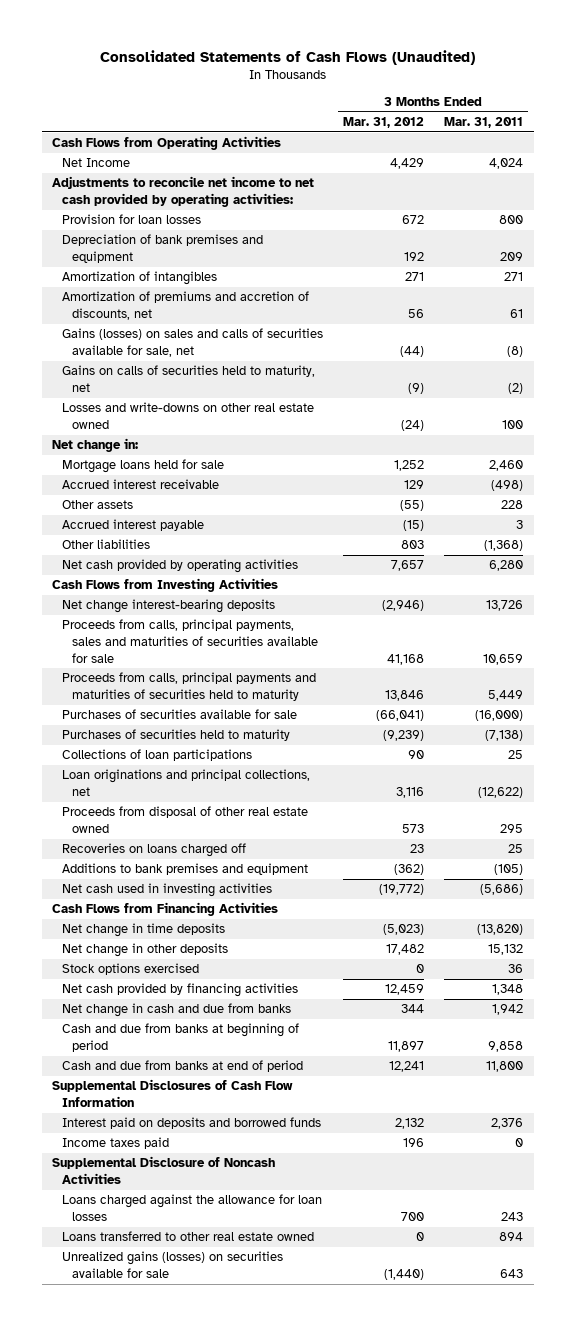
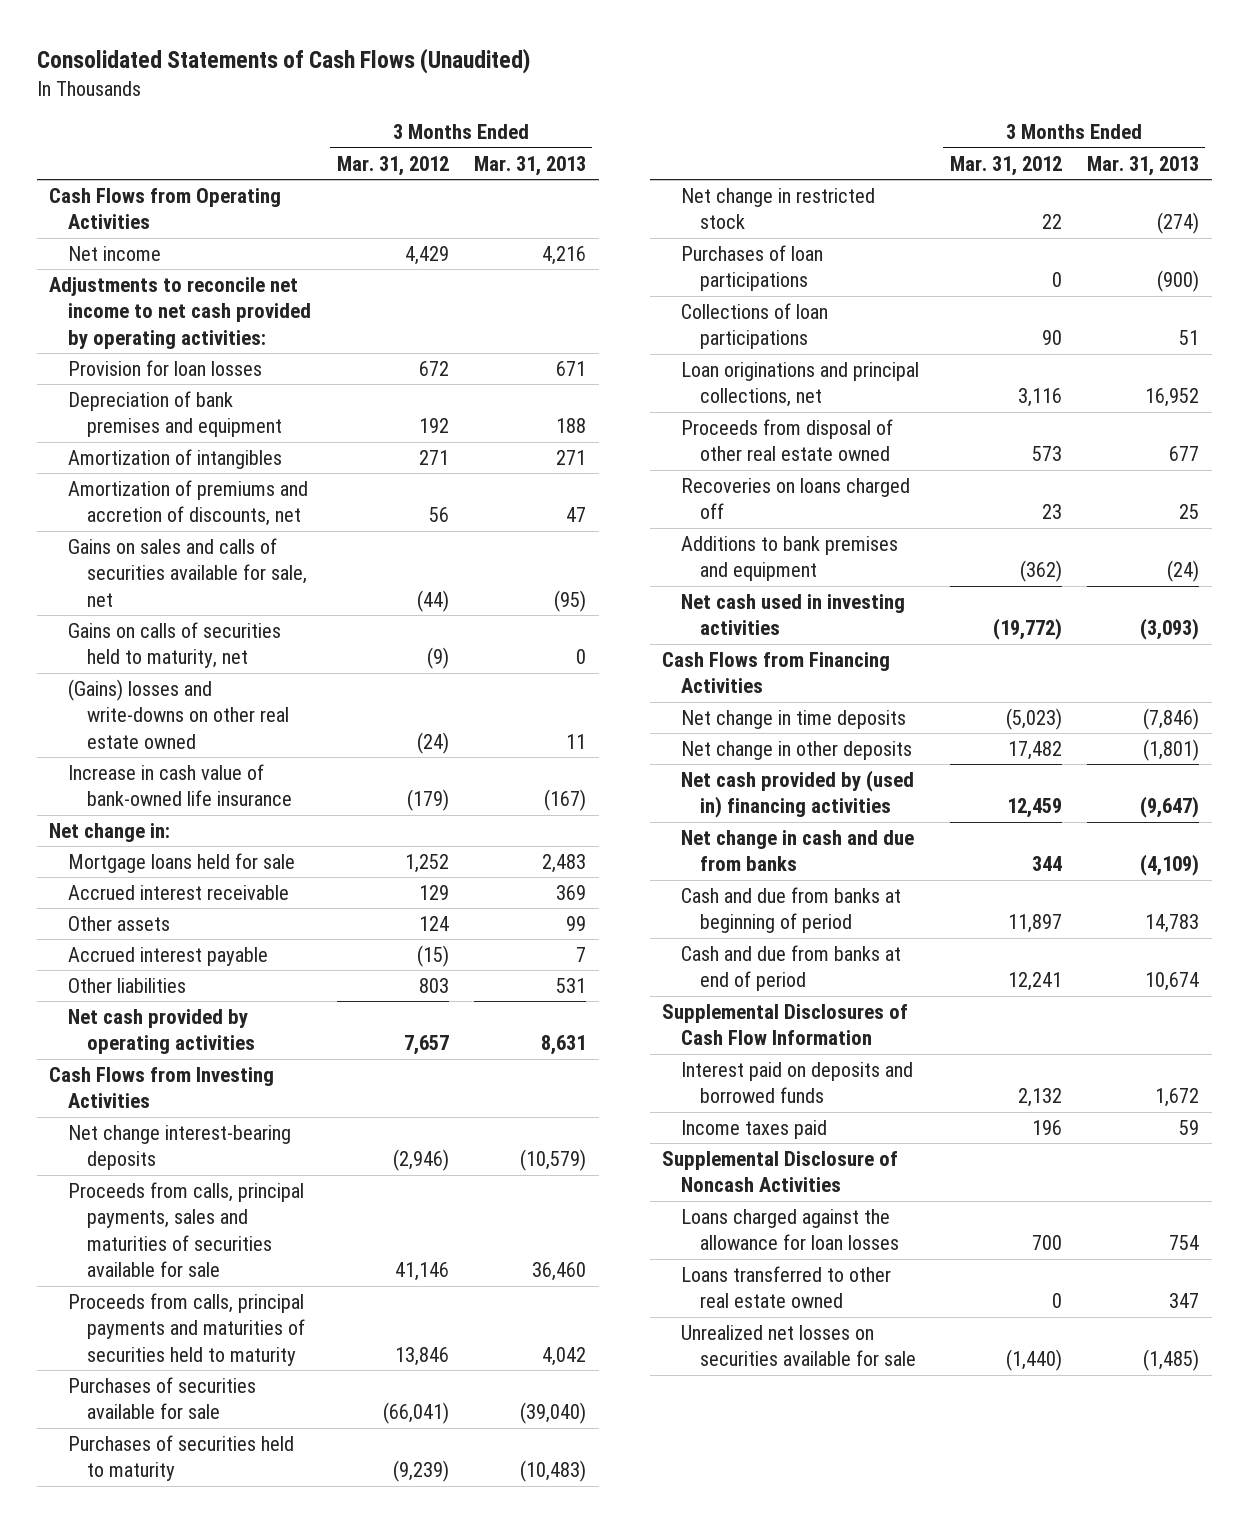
[444,117,524,129] Mar. 31, 2011 -> none
none -> [473,155,586,176] Mar. 31, 2013
[62,158,131,168] Net Income -> [68,245,162,261] Net income
[62,328,324,358] Gains (losses) on sales and calls of securities available for sale, net -> [68,537,307,607] Gains on sales and calls of securities available for sale, net
[62,402,315,430] Losses and write-downs on other real estate owned -> [68,678,289,749] (Gains) losses and write-downs on other real estate owned
none -> [68,763,292,807] Increase in cash value of bank-owned life insurance
[400,500,425,512] (55) -> [418,915,449,931] 124
[387,653,425,665] 41,168 -> [394,1262,449,1282] 41,146
none -> [681,187,876,230] Net change in restricted stock
none -> [681,244,824,292] Purchases of loan participations
[62,963,200,976] Stock options exercised -> none
[62,983,299,998] Net cash provided by financing activities -> [681,769,915,819] Net cash provided by (used in) financing activities
[62,1251,284,1279] Unrealized gains (losses) on securities available for sale -> [681,1324,917,1367] Unrealized net losses on securities available for sale

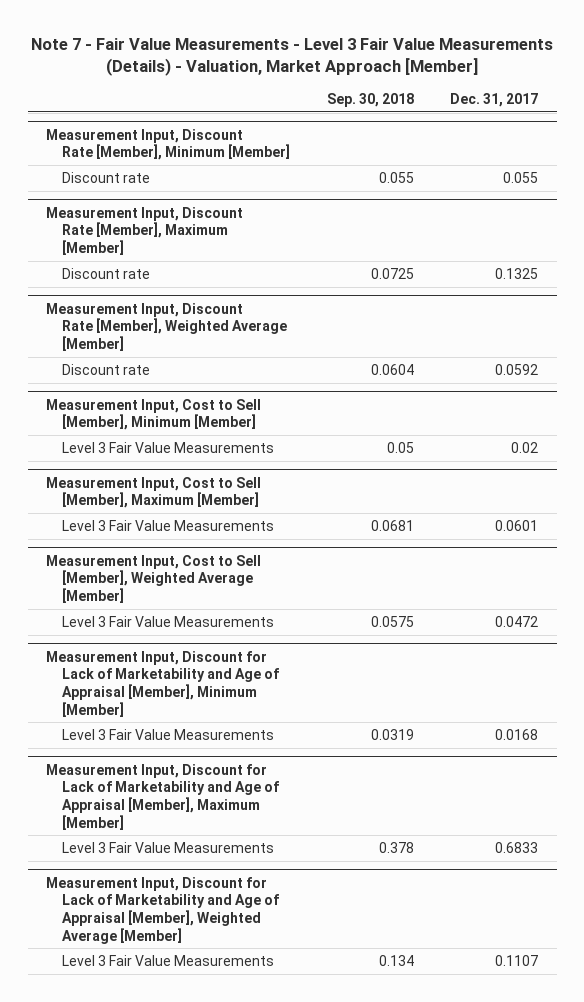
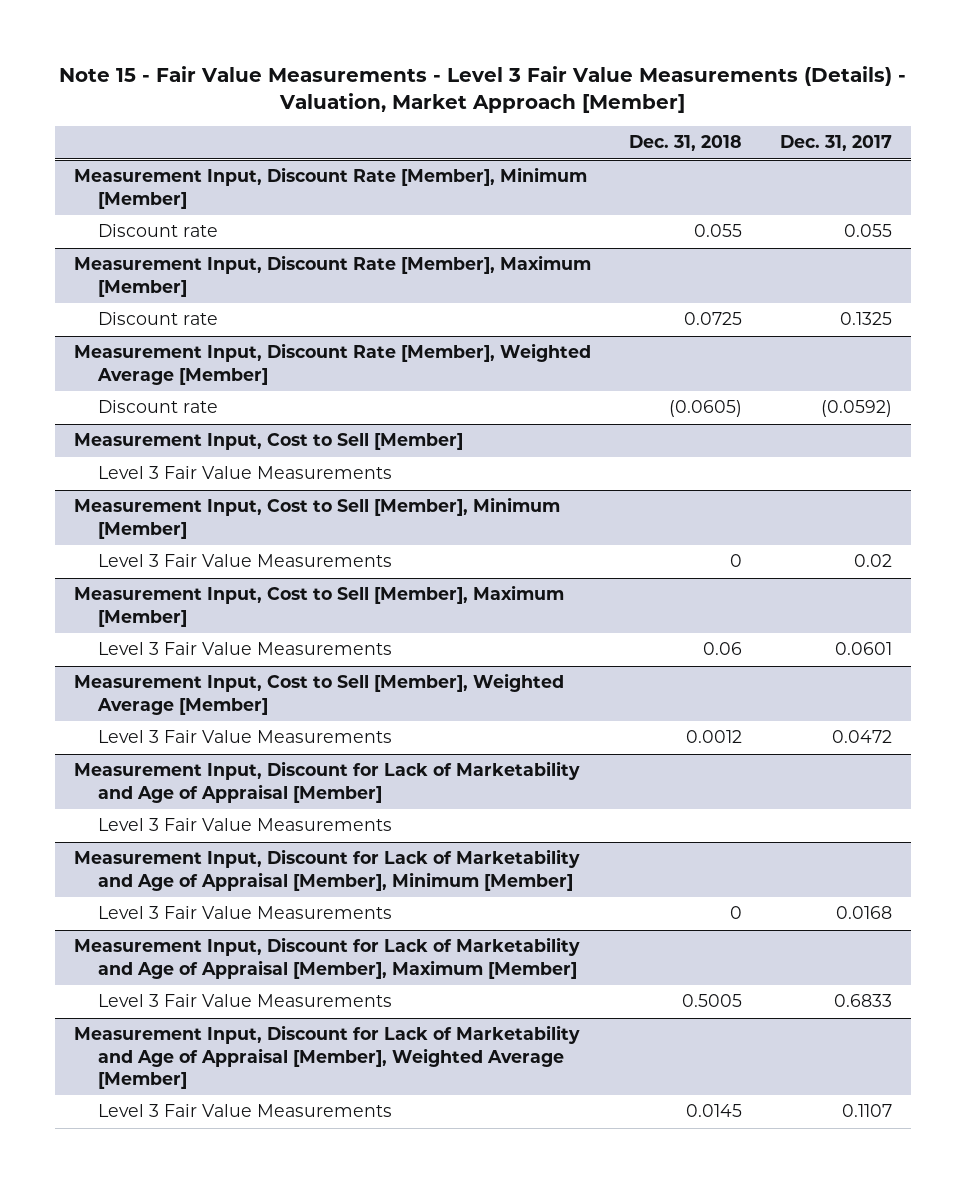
[31,37,554,76] Note 7 - Fair Value Measurements - Level 3 Fair Value Measurements (Details) - Valuation, Market Approach [Member] -> [58,65,906,113] Note 15 - Fair Value Measurements - Level 3 Fair Value Measurements (Details) - Valuation, Market Approach [Member]
[326,93,414,108] Sep. 30, 2018 -> none
none -> [628,135,742,152] Dec. 31, 2018
[495,363,539,375] 0.0592 -> [820,400,892,418] (0.0592)
none -> [73,433,463,451] Measurement Input, Cost to Sell [Member]
none -> [97,466,392,480] Level 3 Fair Value Measurements
none -> [73,761,580,803] Measurement Input, Discount for Lack of Marketability and Age of Appraisal [Member]
none -> [97,818,392,832] Level 3 Fair Value Measurements

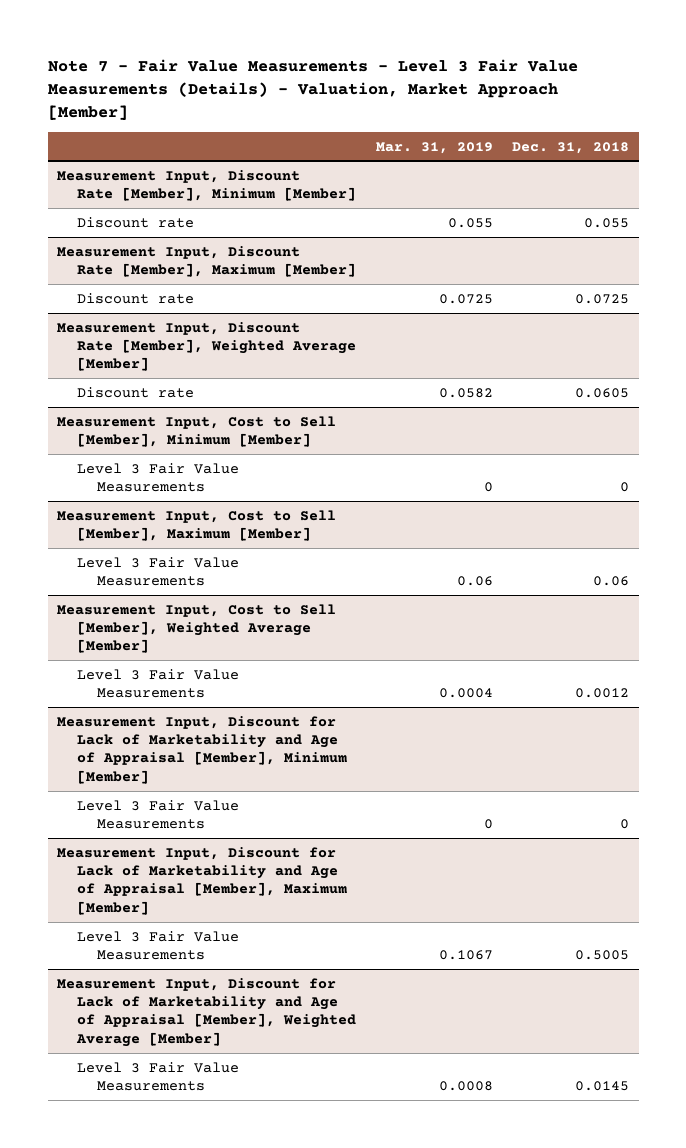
[58,65,906,113] Note 15 - Fair Value Measurements - Level 3 Fair Value Measurements (Details) - Valuation, Market Approach [Member] -> [47,58,578,121] Note 7 - Fair Value Measurements - Level 3 Fair Value Measurements (Details) - Valuation, Market Approach [Member]
[779,135,892,152] Dec. 31, 2017 -> none
none -> [375,141,493,154] Mar. 31, 2019
[73,433,463,451] Measurement Input, Cost to Sell [Member] -> none
[97,466,392,480] Level 3 Fair Value Measurements -> none
[668,400,742,418] (0.0605) -> [574,387,629,398] 0.0605
[73,761,580,803] Measurement Input, Discount for Lack of Marketability and Age of Appraisal [Member] -> none
[97,818,392,832] Level 3 Fair Value Measurements -> none

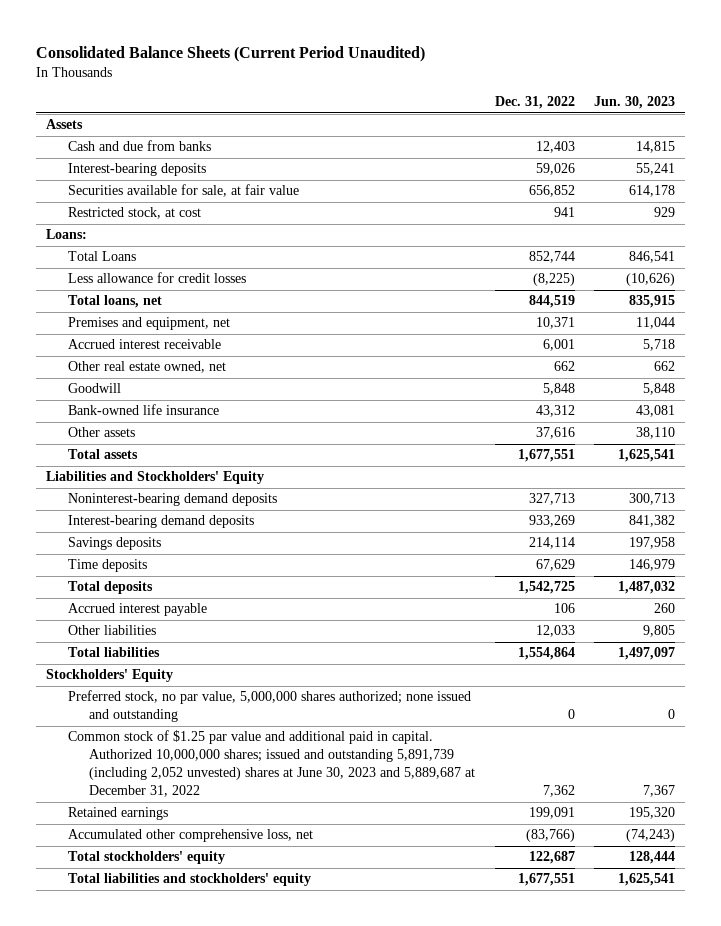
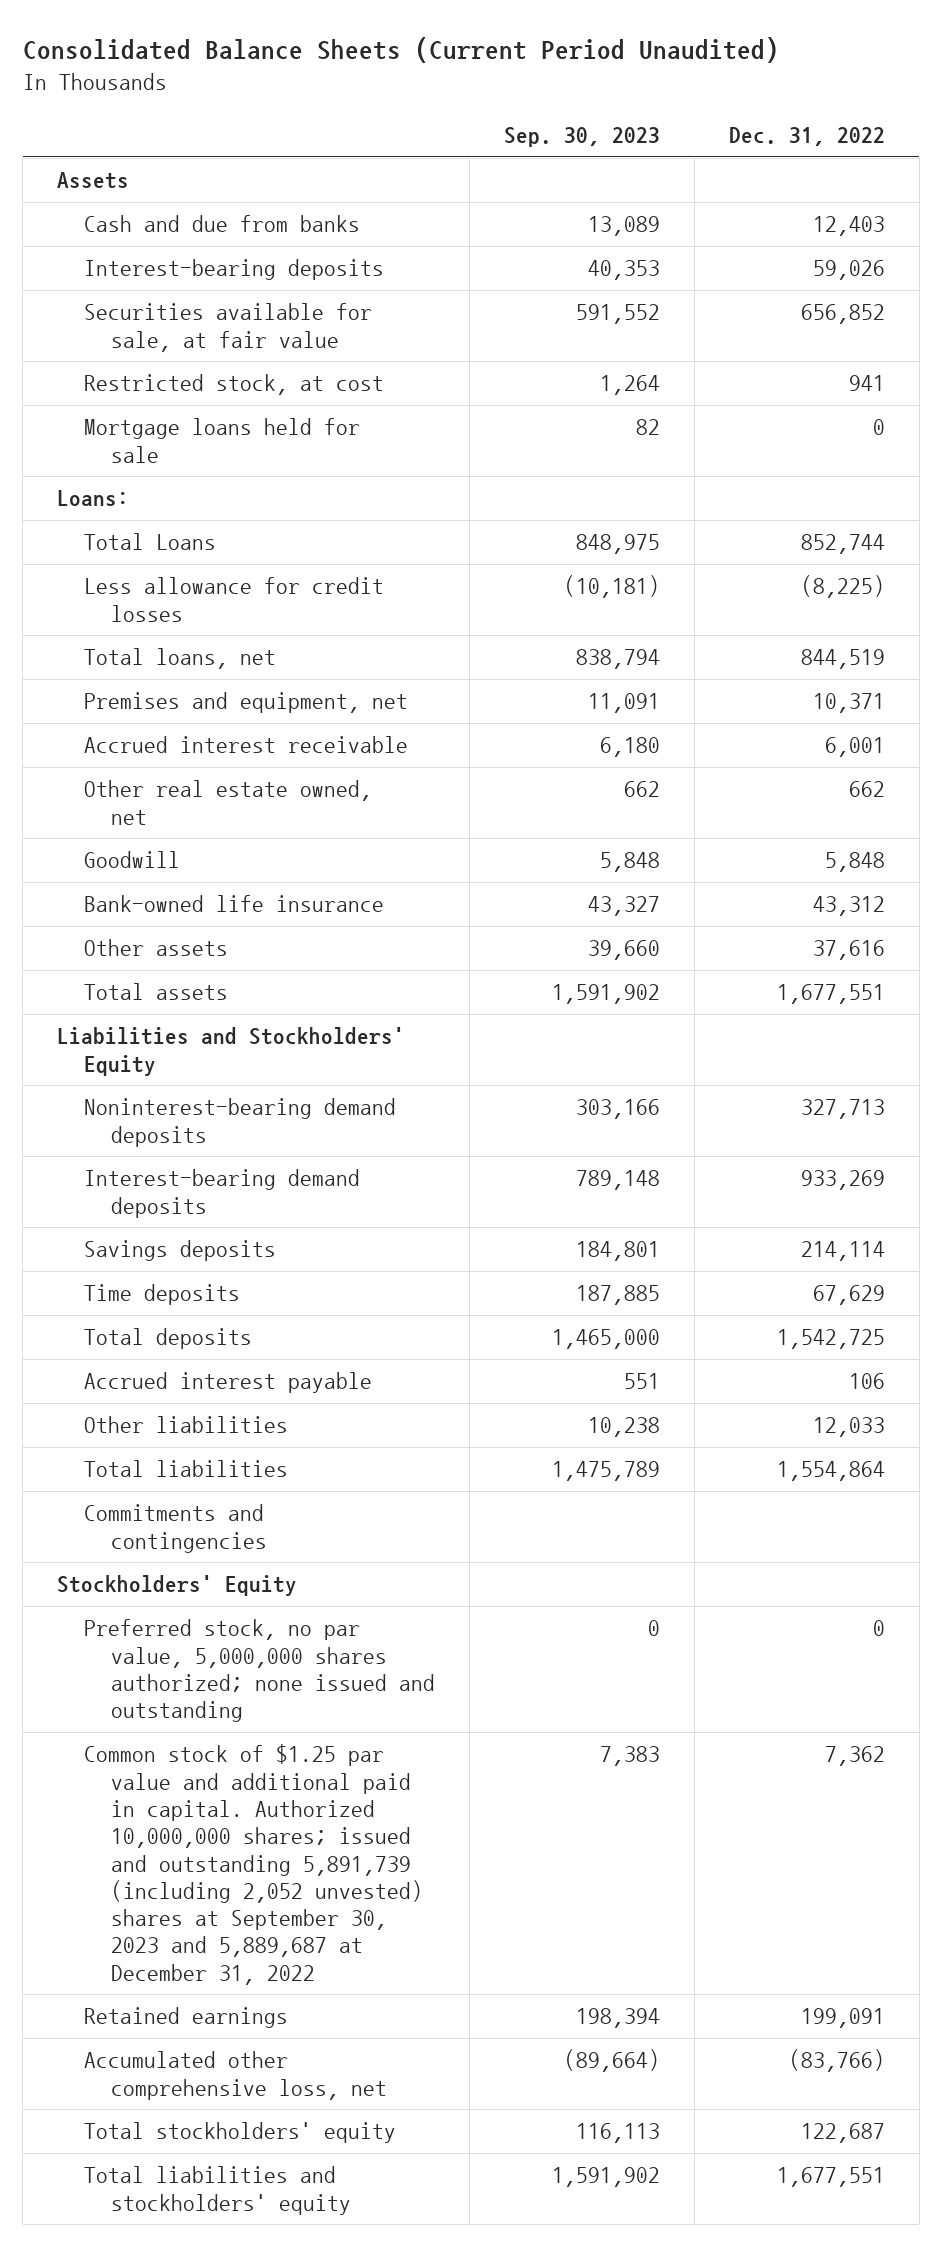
[594,96,676,110] Jun. 30, 2023 -> none
none -> [503,126,660,147] Sep. 30, 2023
none -> [84,418,361,463] Mortgage loans held for sale
none -> [84,1504,268,1553] Commitments and contingencies
[67,730,475,798] Common stock of $1.25 par value and additional paid in capital. Authorized 10,000,000 shares; issued and outstanding 5,891,739 (including 2,052 unvested) shares at June 30, 2023 and 5,889,687 at December 31, 2022 -> [84,1744,424,1985] Common stock of $1.25 par value and additional paid in capital. Authorized 10,000,000 shares; issued and outstanding 5,891,739 (including 2,052 unvested) shares at September 30, 2023 and 5,889,687 at December 31, 2022

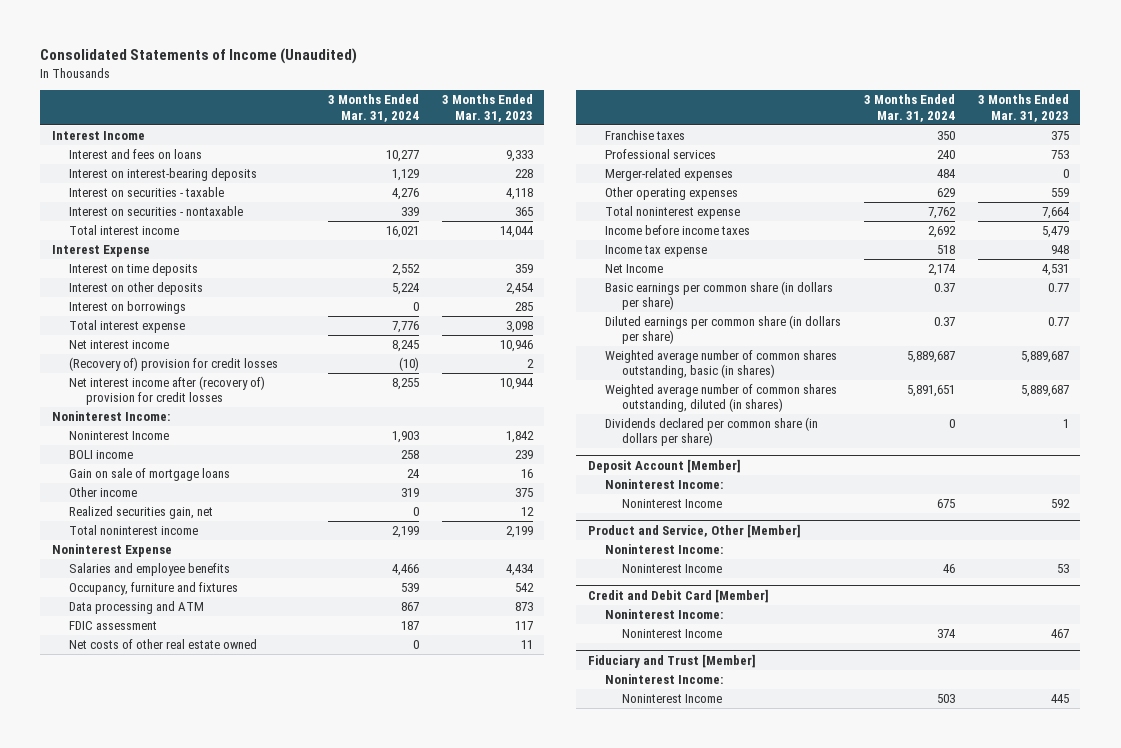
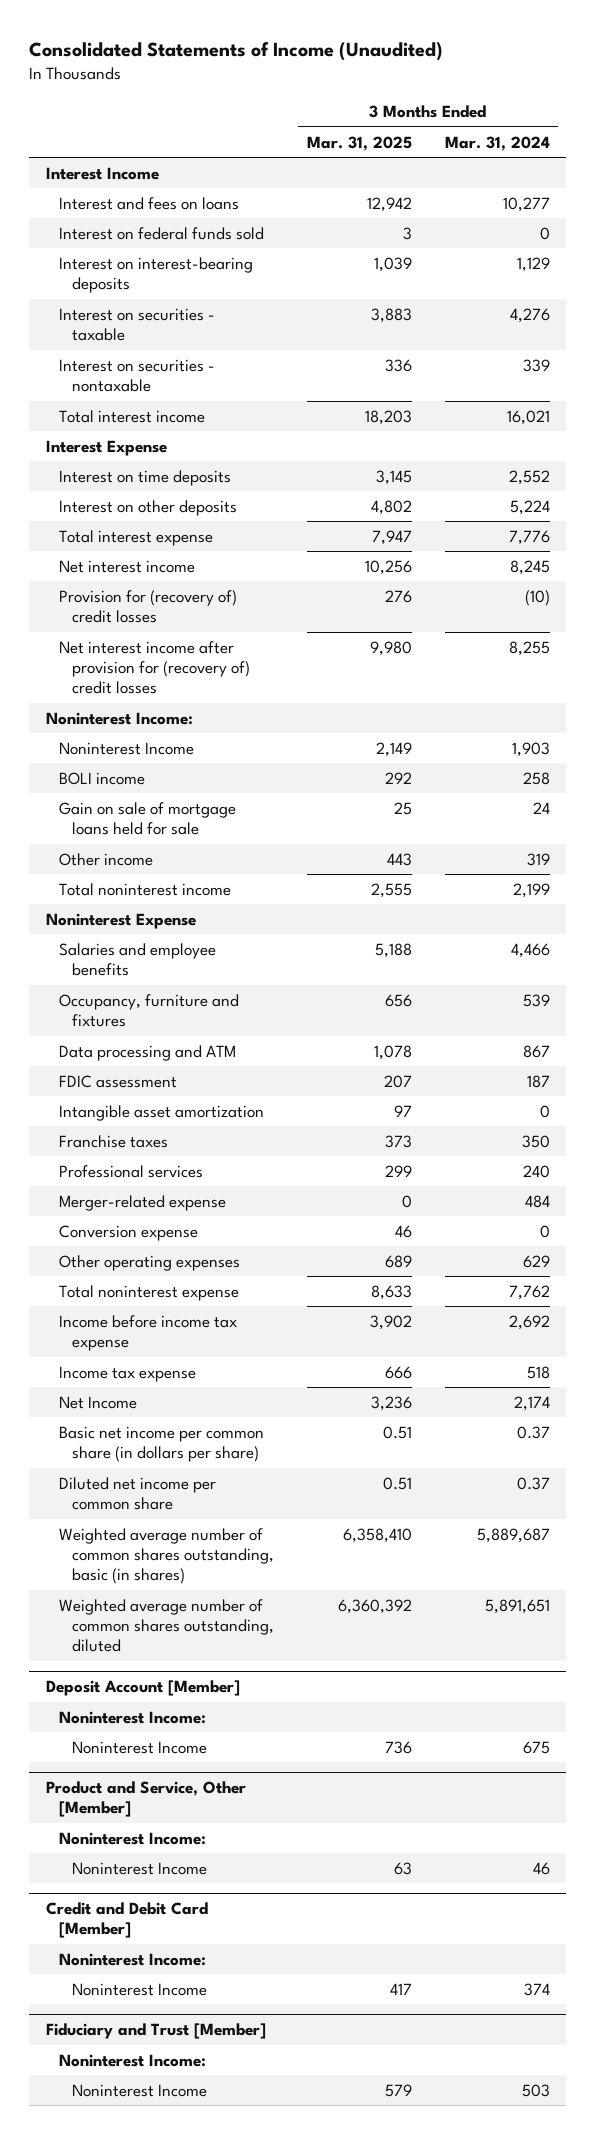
[441,94,533,122] 3 Months Ended Mar. 31, 2023 -> none
none -> [306,135,412,151] Mar. 31, 2025
none -> [58,226,264,240] Interest on federal funds sold
[68,300,186,314] Interest on borrowings -> none
[68,356,278,371] (Recovery of) provision for credit losses -> [58,589,237,624] Provision for (recovery of) credit losses
[68,375,265,406] Net interest income after (recovery of) provision for credit losses -> [58,640,250,695] Net interest income after provision for (recovery of) credit losses
[68,467,230,481] Gain on sale of mortgage loans -> [58,801,236,836] Gain on sale of mortgage loans held for sale
[68,505,213,519] Realized securities gain, net -> none
[68,638,257,649] Net costs of other real estate owned -> none
none -> [58,1104,264,1121] Intangible asset amortization
[604,167,733,181] Merger-related expenses -> [58,1194,226,1211] Merger-related expense
none -> [58,1224,198,1241] Conversion expense
[604,224,750,235] Income before income taxes -> [58,1314,237,1352] Income before income tax expense
[604,280,833,311] Basic earnings per common share (in dollars per share) -> [58,1425,264,1463] Basic net income per common share (in dollars per share)
[604,314,841,345] Diluted earnings per common share (in dollars per share) -> [58,1476,216,1511] Diluted net income per common share
[604,416,818,447] Dividends declared per common share (in dollars per share) -> none
[604,383,837,413] Weighted average number of common shares outstanding, diluted (in shares) -> [58,1598,274,1653] Weighted average number of common shares outstanding, diluted

